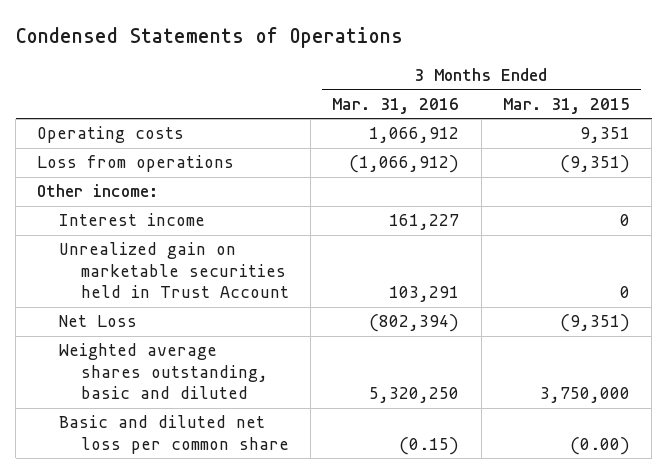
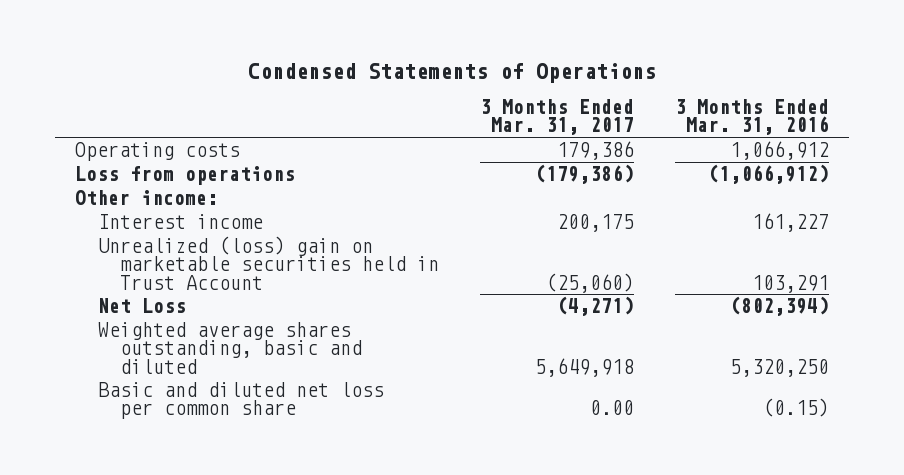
[502,97,630,114] Mar. 31, 2015 -> none
none -> [479,99,634,136] 3 Months Ended Mar. 31, 2017
[59,242,289,299] Unrealized gain on marketable securities held in Trust Account -> [97,236,440,290] Unrealized (loss) gain on marketable securities held in Trust Account

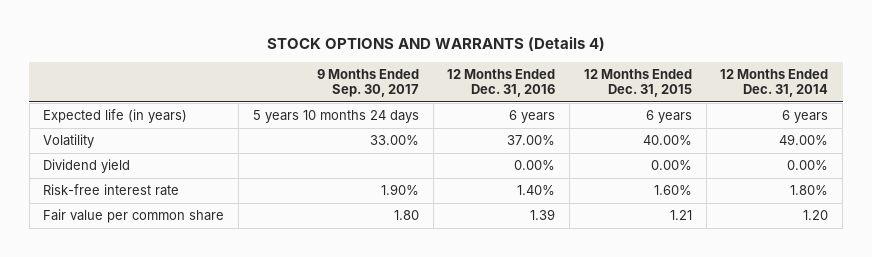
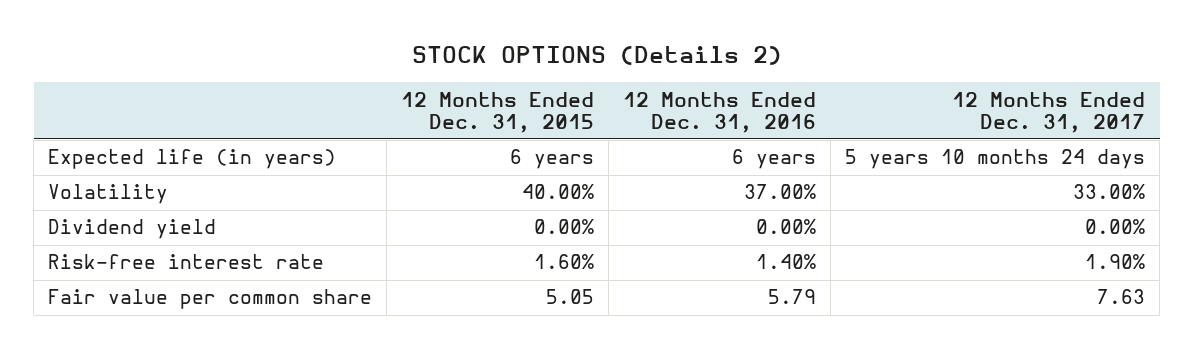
[266,36,605,52] STOCK OPTIONS AND WARRANTS (Details 4) -> [411,46,782,66] STOCK OPTIONS (Details 2)
[316,69,419,97] 9 Months Ended Sep. 30, 2017 -> none
[720,69,829,97] 12 Months Ended Dec. 31, 2014 -> none
none -> [952,91,1146,133] 12 Months Ended Dec. 31, 2017
[530,209,556,221] 1.39 -> [768,289,817,305] 5.79
[669,210,692,221] 1.21 -> [546,289,595,305] 5.05

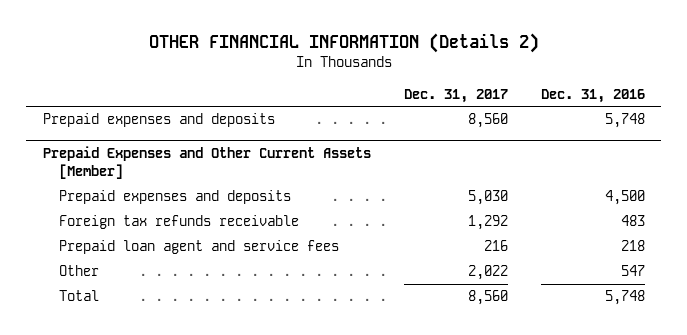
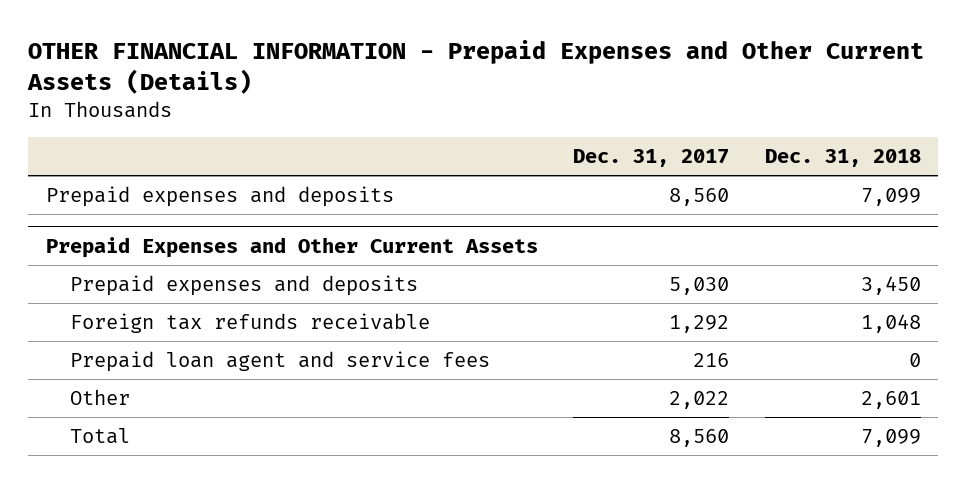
[148,33,539,54] OTHER FINANCIAL INFORMATION (Details 2) -> [26,39,924,94] OTHER FINANCIAL INFORMATION - Prepaid Expenses and Other Current Assets (Details)
[540,88,645,103] Dec. 31, 2016 -> none
none -> [764,148,921,167] Dec. 31, 2018
[42,146,371,180] Prepaid Expenses and Other Current Assets [Member] -> [45,236,538,258] Prepaid Expenses and Other Current Assets

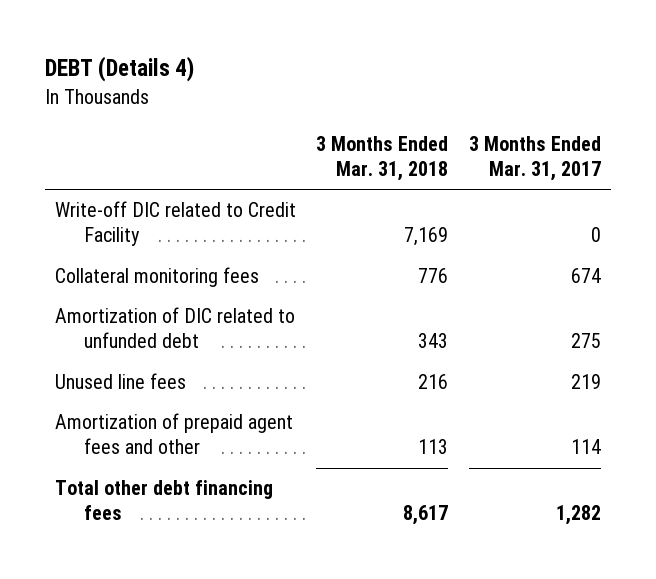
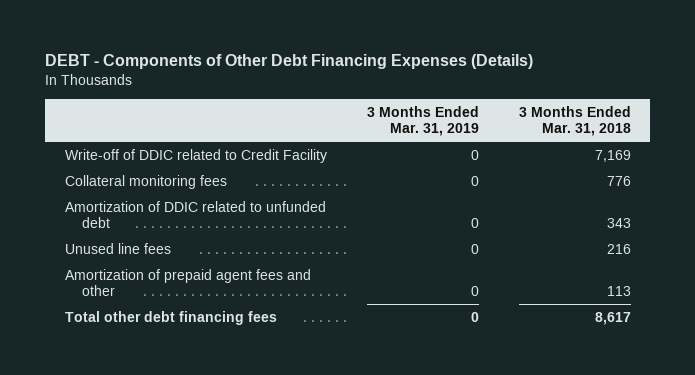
[45,56,195,83] DEBT (Details 4) -> [44,54,533,70] DEBT - Components of Other Debt Financing Expenses (Details)
[468,136,601,182] 3 Months Ended Mar. 31, 2017 -> none
none -> [366,105,479,136] 3 Months Ended Mar. 31, 2019
[55,201,297,247] Write-off DIC related to Credit Facility -> [64,148,327,163] Write-off of DDIC related to Credit Facility
[55,307,296,349] Amortization of DIC related to unfunded debt -> [64,200,326,228] Amortization of DDIC related to unfunded debt

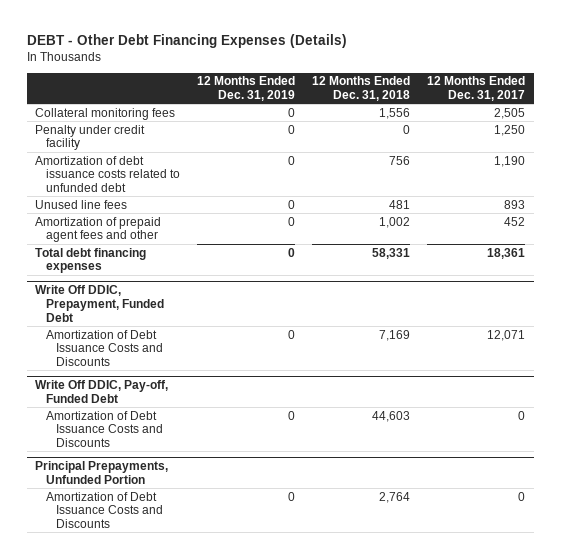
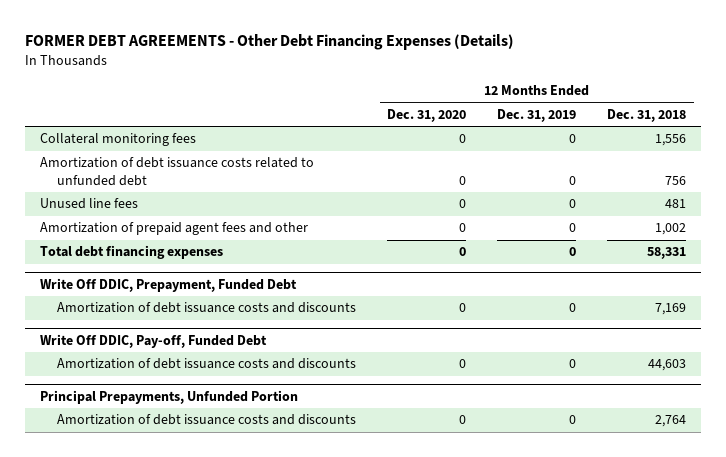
[26,34,347,49] DEBT - Other Debt Financing Expenses (Details) -> [24,34,514,51] FORMER DEBT AGREEMENTS - Other Debt Financing Expenses (Details)
[427,76,526,102] 12 Months Ended Dec. 31, 2017 -> none
none -> [387,109,467,123] Dec. 31, 2020
[35,124,146,151] Penalty under credit facility -> none
[45,329,163,366] Amortization of Debt Issuance Costs and Discounts -> [57,302,357,314] Amortization of debt issuance costs and discounts
[45,410,163,447] Amortization of Debt Issuance Costs and Discounts -> [57,358,357,370] Amortization of debt issuance costs and discounts
[45,491,163,528] Amortization of Debt Issuance Costs and Discounts -> [57,414,357,426] Amortization of debt issuance costs and discounts

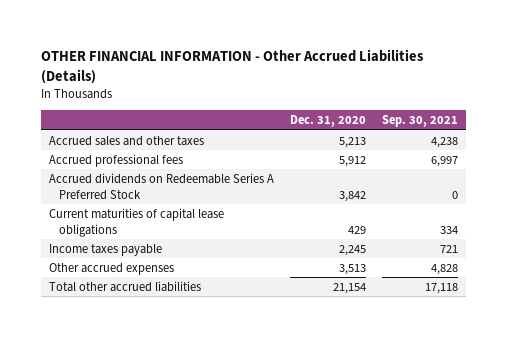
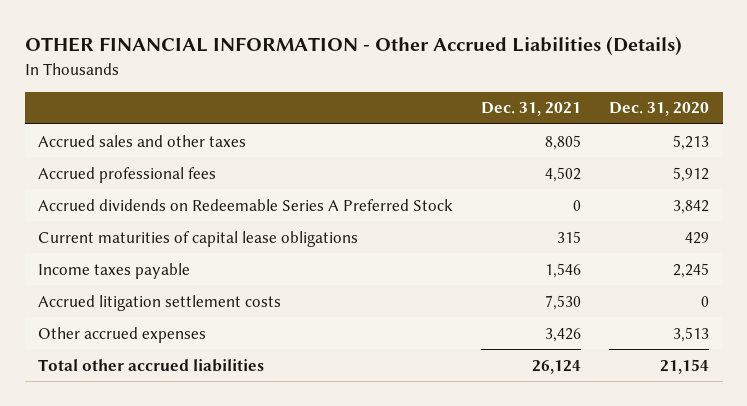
[382,115,459,128] Sep. 30, 2021 -> none
none -> [481,102,582,117] Dec. 31, 2021
none -> [38,294,282,311] Accrued litigation settlement costs

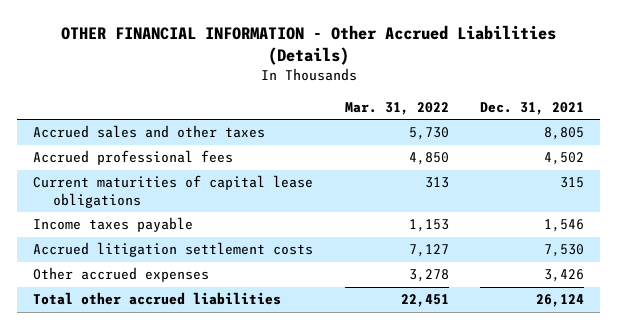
[608,102,709,117] Dec. 31, 2020 -> none
none -> [344,101,449,115] Mar. 31, 2022
[38,198,454,211] Accrued dividends on Redeemable Series A Preferred Stock -> none

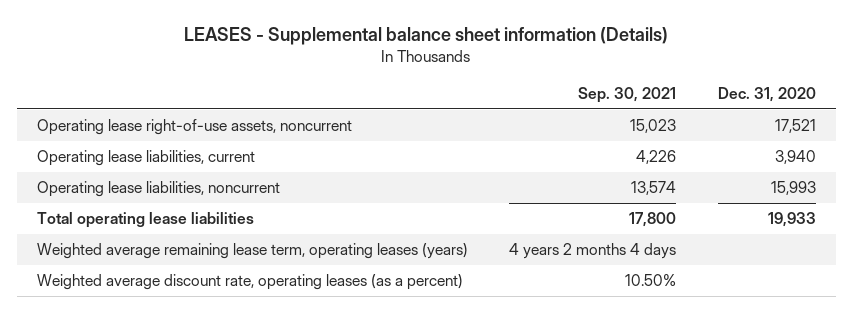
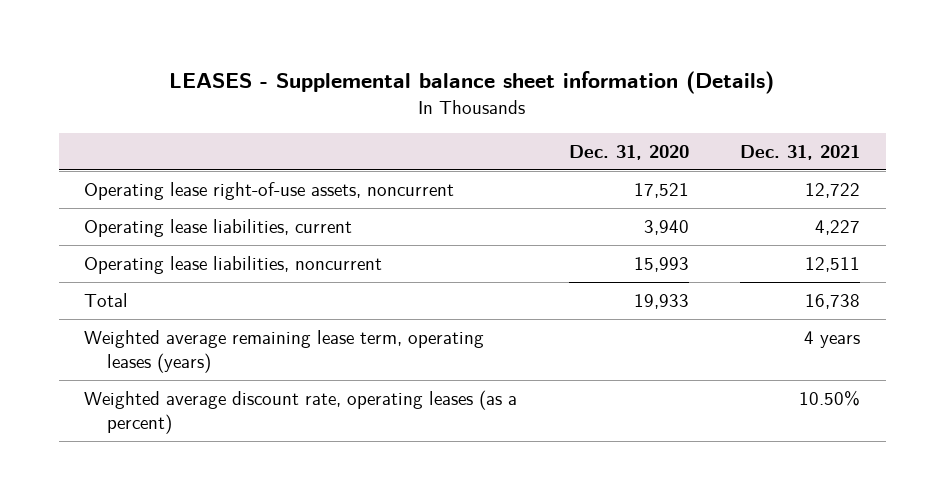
[578,86,677,103] Sep. 30, 2021 -> none
none -> [739,145,860,161] Dec. 31, 2021
[37,212,255,229] Total operating lease liabilities -> [84,293,129,308] Total

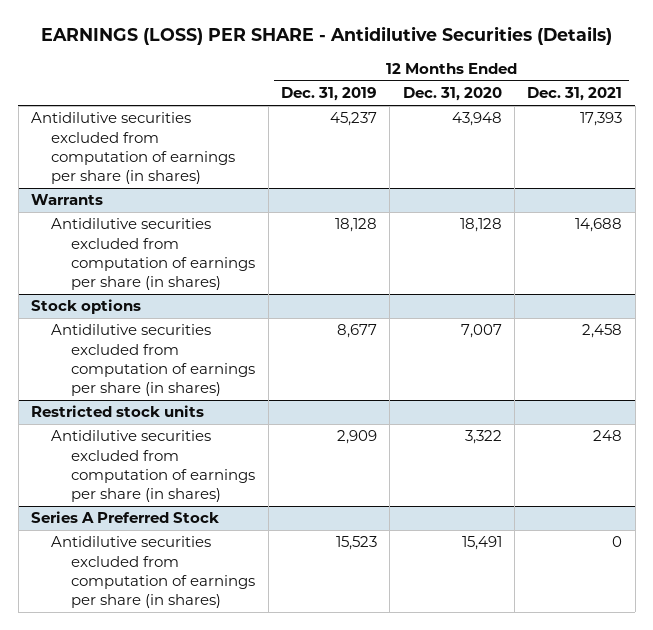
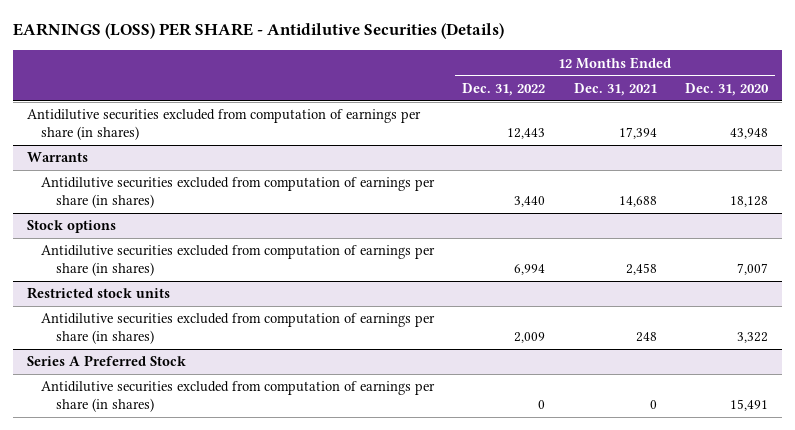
[280,87,377,102] Dec. 31, 2019 -> none
none -> [462,83,546,97] Dec. 31, 2022
[580,112,623,127] 17,393 -> [618,126,657,139] 17,394

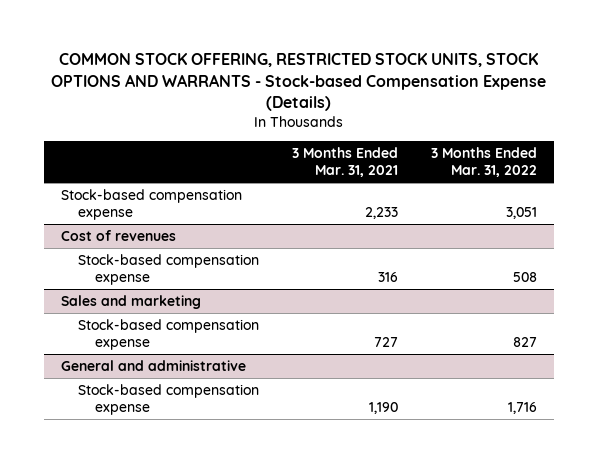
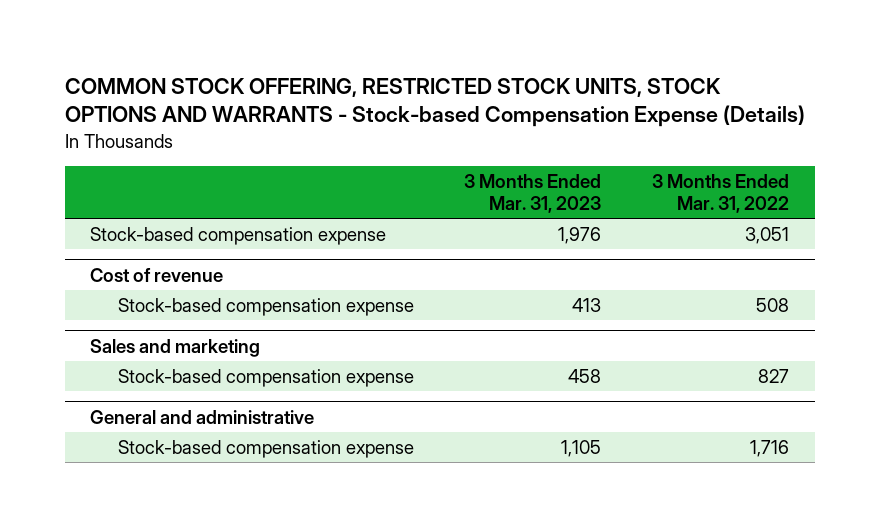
[291,146,398,178] 3 Months Ended Mar. 31, 2021 -> none
none -> [464,174,602,214] 3 Months Ended Mar. 31, 2023
[60,229,176,241] Cost of revenues -> [90,267,224,282] Cost of revenue

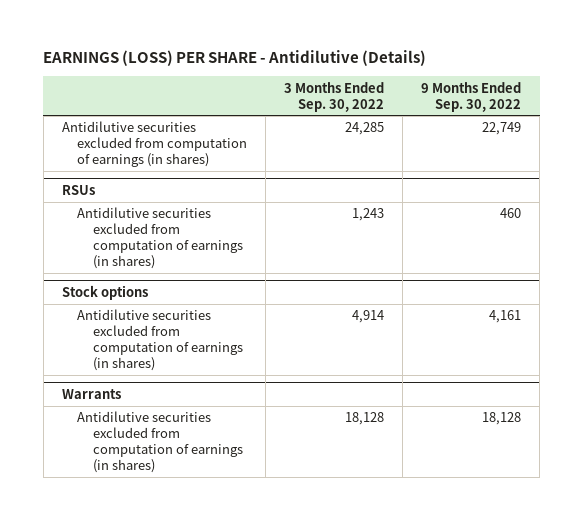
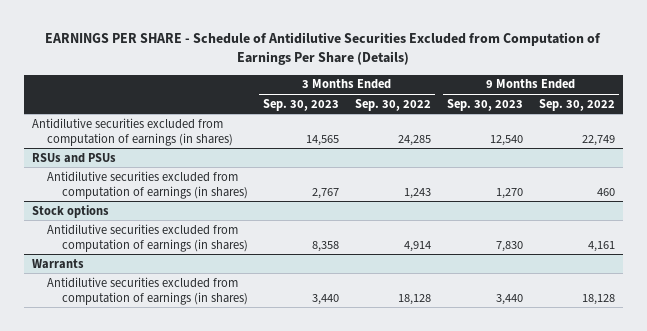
[43,50,427,67] EARNINGS (LOSS) PER SHARE - Antidilutive (Details) -> [45,32,602,66] EARNINGS PER SHARE - Schedule of Antidilutive Securities Excluded from Computation of Earnings Per Share (Details)
none -> [263,98,340,111] Sep. 30, 2023
none -> [446,98,523,111] Sep. 30, 2023
[61,185,95,196] RSUs -> [32,152,117,163] RSUs and PSUs

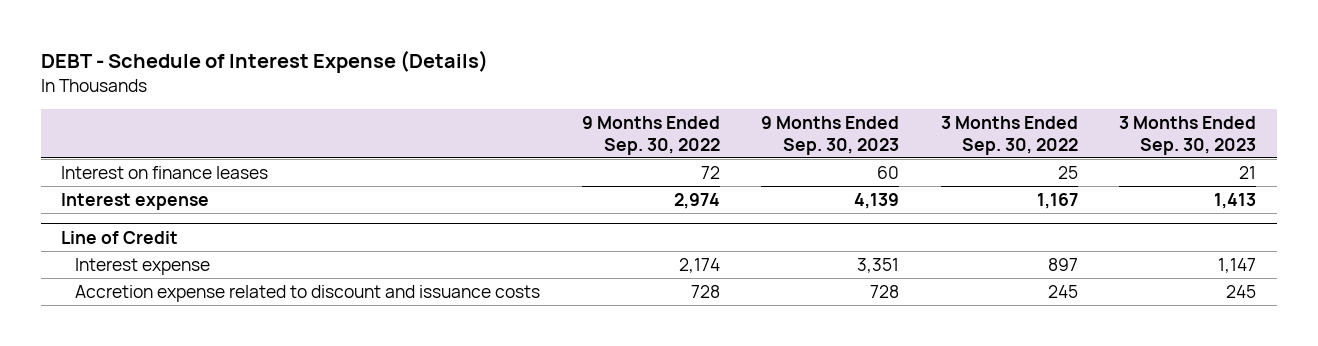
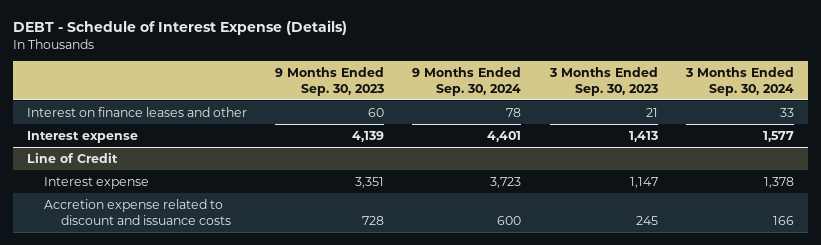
[581,116,720,155] 9 Months Ended Sep. 30, 2022 -> none
[940,116,1078,155] 3 Months Ended Sep. 30, 2022 -> none
none -> [412,66,522,96] 9 Months Ended Sep. 30, 2024
none -> [684,66,794,96] 3 Months Ended Sep. 30, 2024
[61,165,269,179] Interest on finance leases -> [26,106,247,117] Interest on finance leases and other

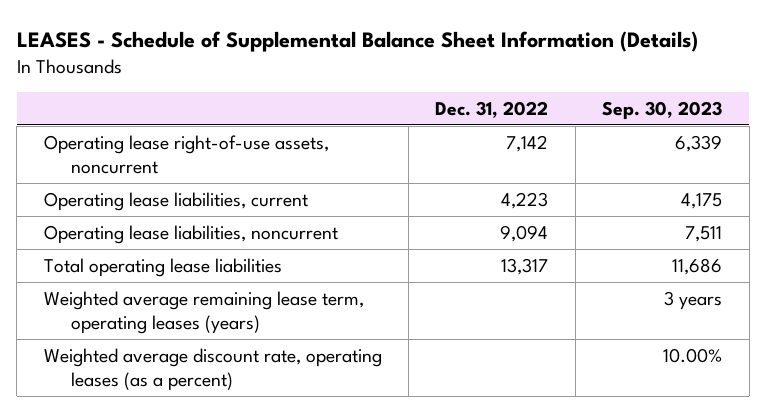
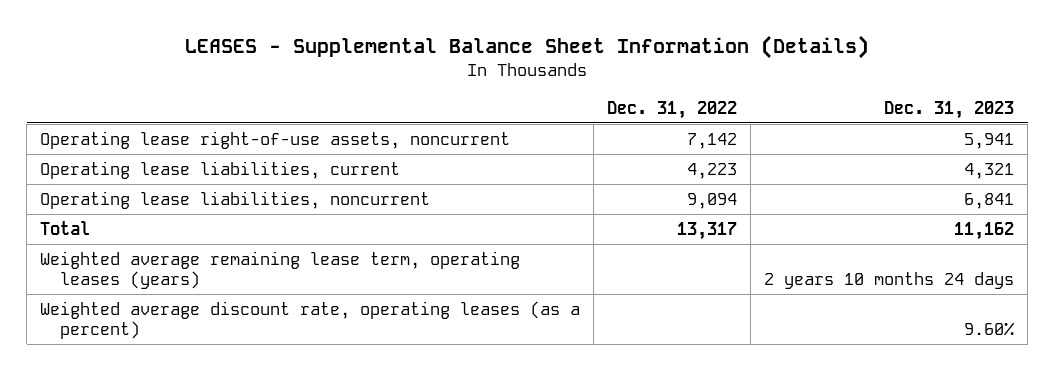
[16,30,698,52] LEASES - Schedule of Supplemental Balance Sheet Information (Details) -> [185,34,870,59] LEASES - Supplemental Balance Sheet Information (Details)
[602,100,723,120] Sep. 30, 2023 -> none
none -> [884,100,1015,119] Dec. 31, 2023
[43,257,282,277] Total operating lease liabilities -> [40,220,91,235] Total

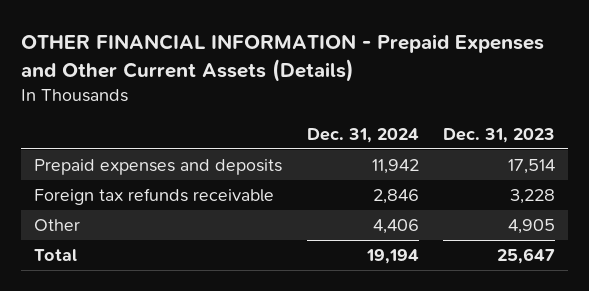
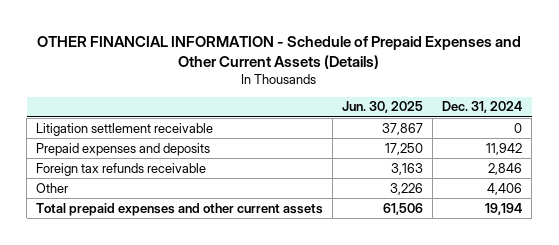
[21,34,545,82] OTHER FINANCIAL INFORMATION - Prepaid Expenses and Other Current Assets (Details) -> [37,35,522,69] OTHER FINANCIAL INFORMATION - Schedule of Prepaid Expenses and Other Current Assets (Details)
[443,127,556,143] Dec. 31, 2023 -> none
none -> [342,101,424,114] Jun. 30, 2025
none -> [36,122,214,136] Litigation settlement receivable
[33,248,77,261] Total -> [36,202,324,216] Total prepaid expenses and other current assets

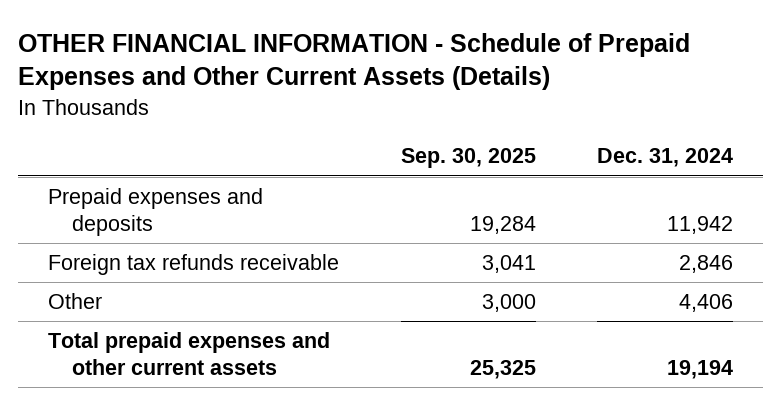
[342,101,424,114] Jun. 30, 2025 -> none
none -> [400,148,536,169] Sep. 30, 2025
[36,122,214,136] Litigation settlement receivable -> none

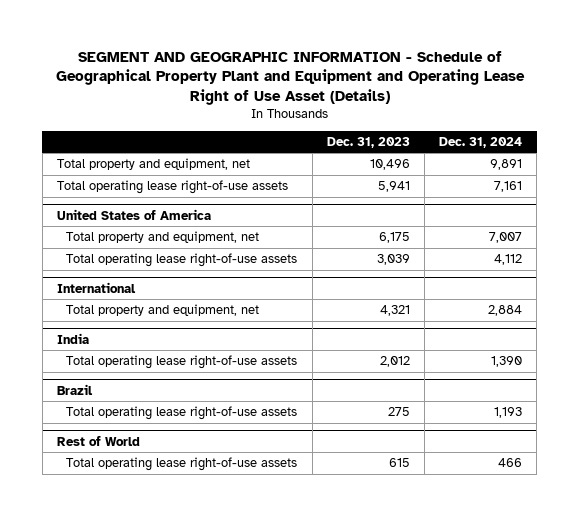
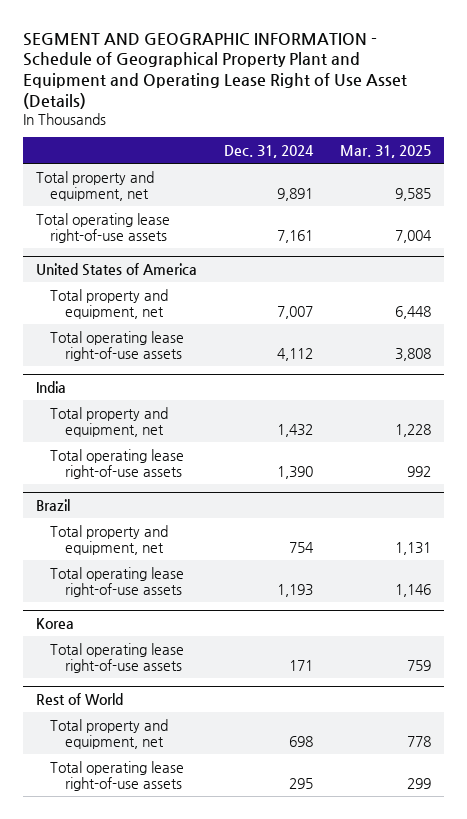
[326,136,410,148] Dec. 31, 2023 -> none
none -> [339,145,431,159] Mar. 31, 2025
[56,281,136,293] International -> none
[66,304,260,317] Total property and equipment, net -> none
none -> [50,406,169,438] Total property and equipment, net
none -> [50,524,169,556] Total property and equipment, net
none -> [36,617,75,629] Korea
none -> [50,642,185,674] Total operating lease right-of-use assets
none -> [50,718,169,750] Total property and equipment, net
[498,458,523,468] 466 -> [289,778,314,790] 295

